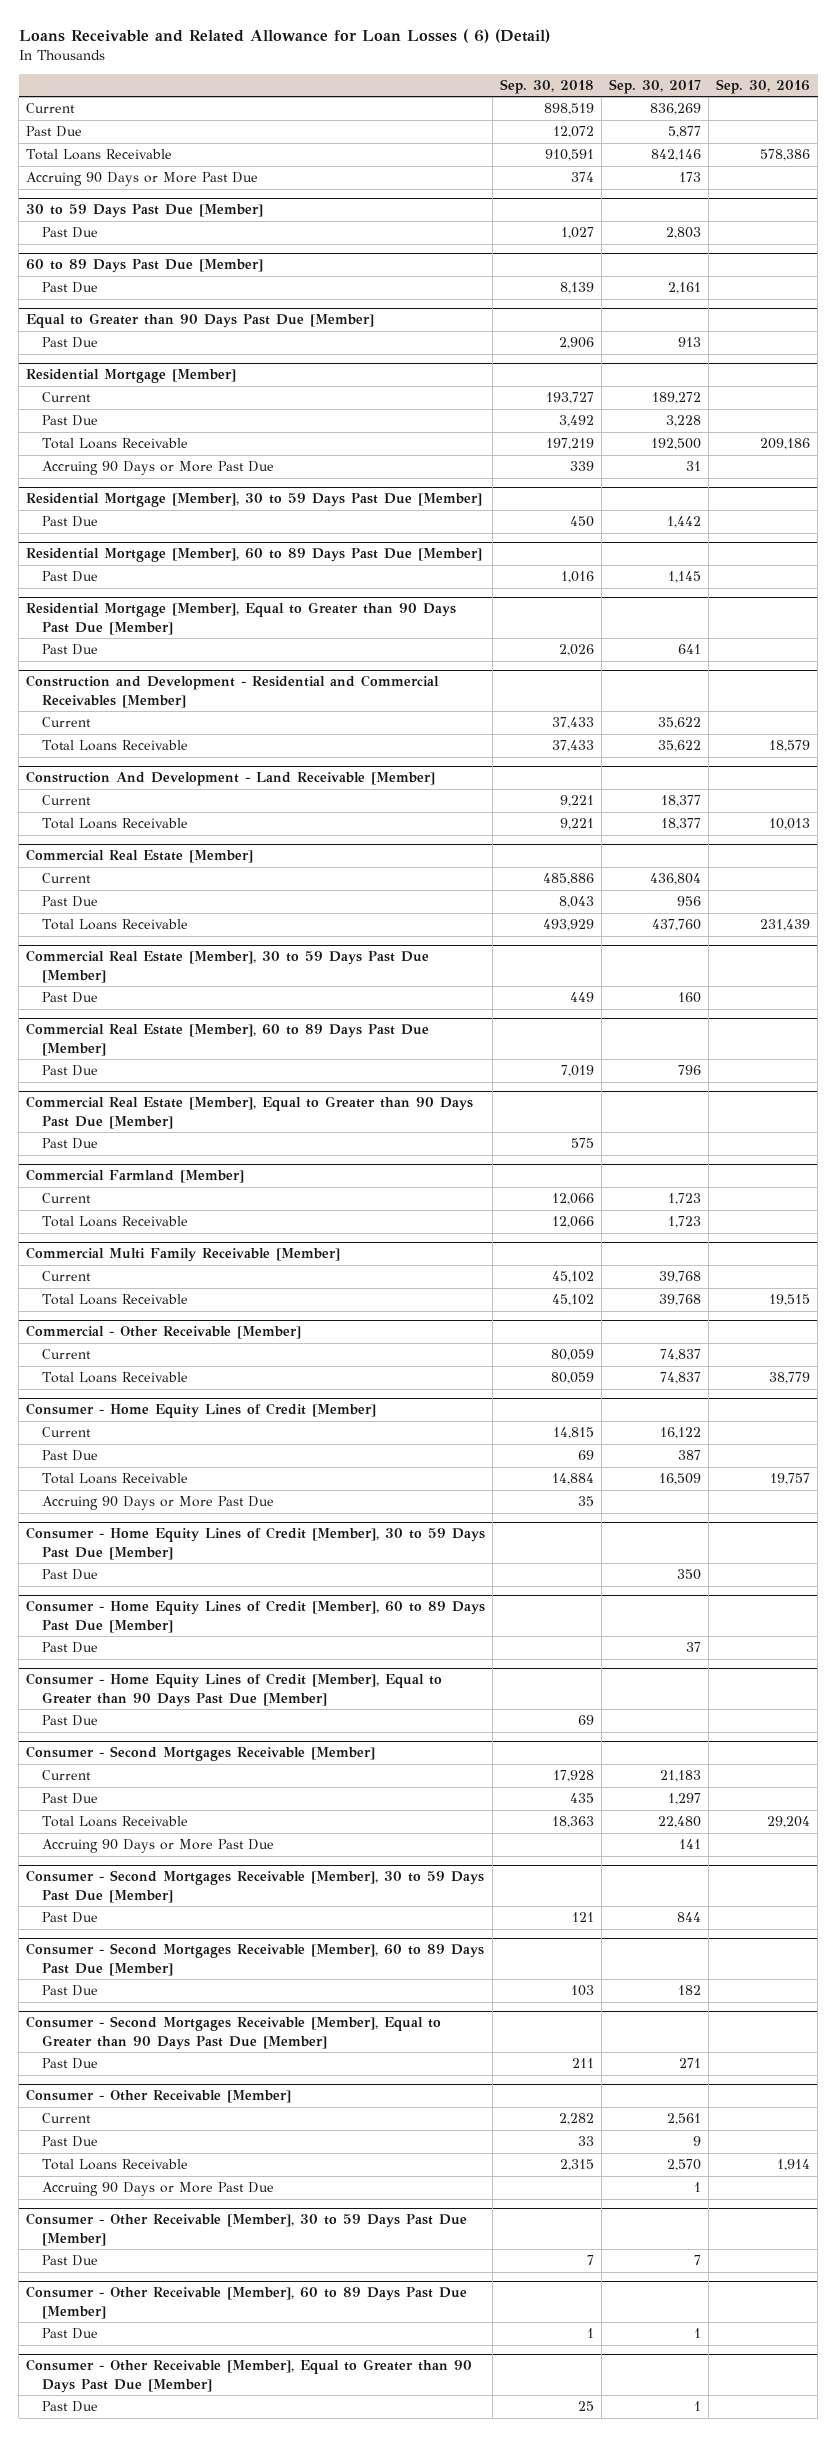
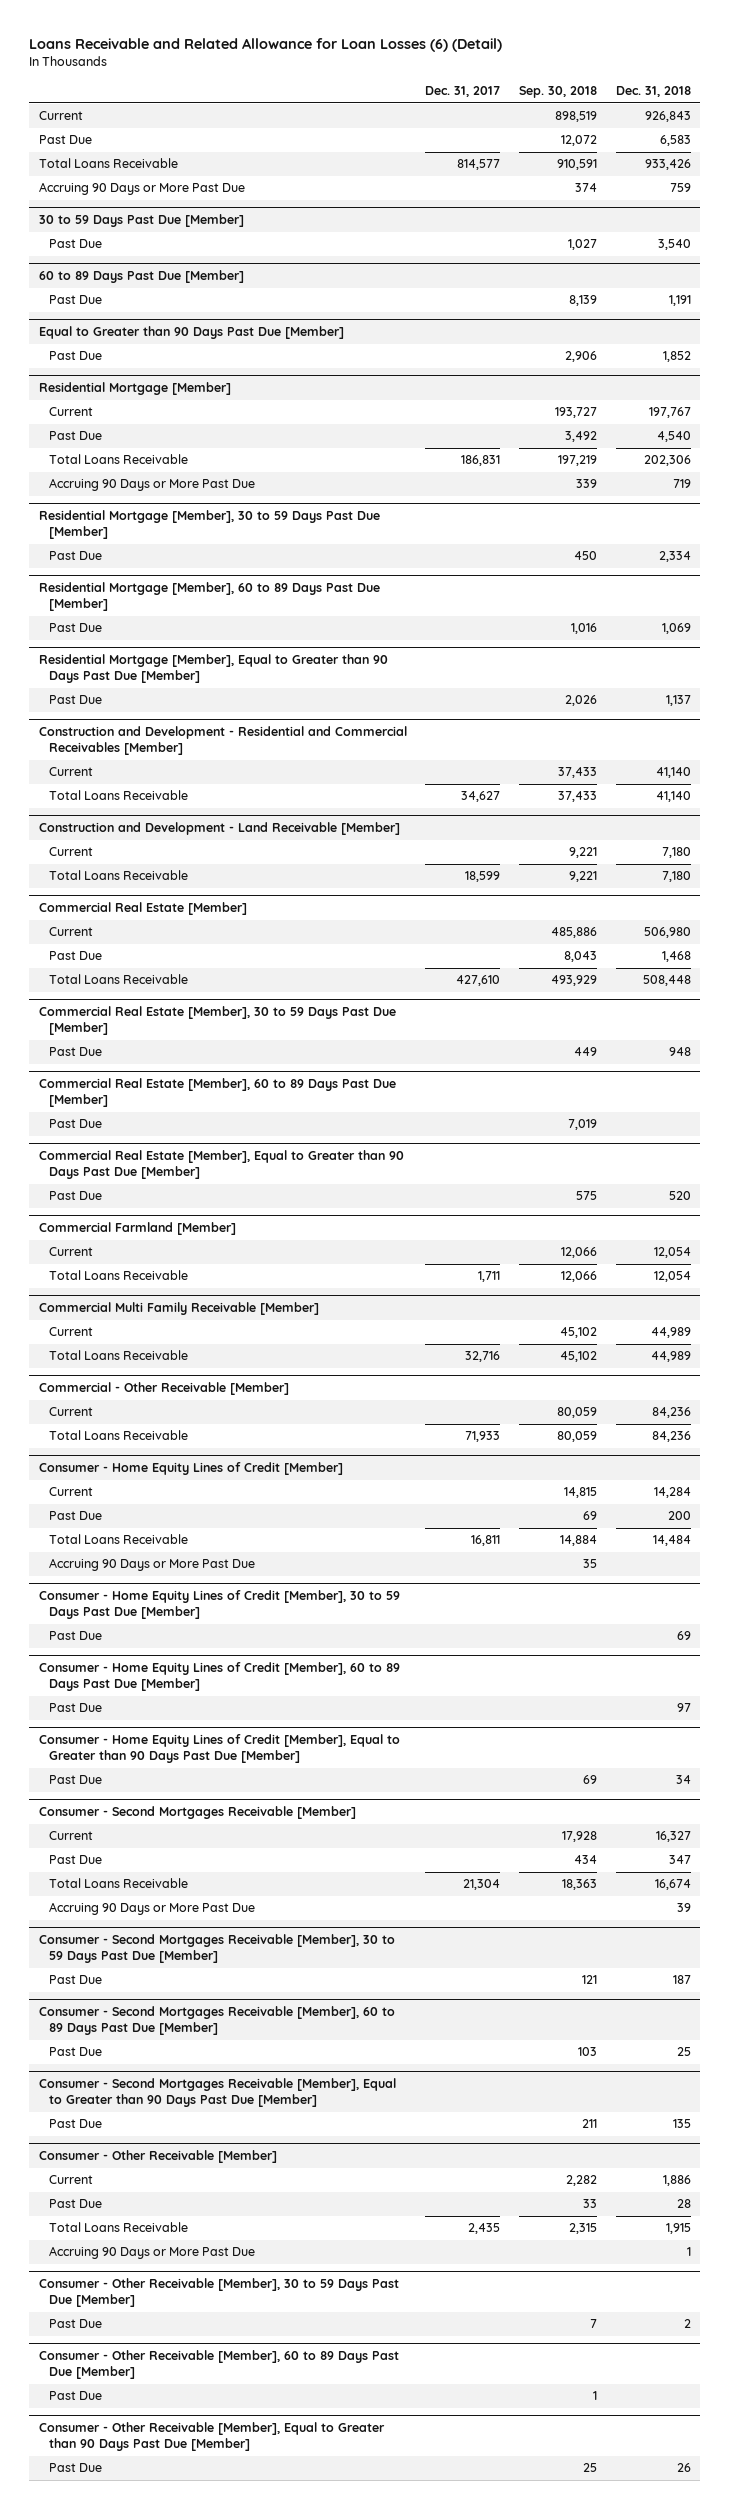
[18,28,550,43] Loans Receivable and Related Allowance for Loan Losses ( 6) (Detail) -> [29,37,503,52] Loans Receivable and Related Allowance for Loan Losses (6) (Detail)
[609,78,702,94] Sep. 30, 2017 -> none
[716,78,811,94] Sep. 30, 2016 -> none
none -> [425,86,501,98] Dec. 31, 2017
none -> [615,86,691,98] Dec. 31, 2018
[26,771,436,787] Construction And Development - Land Receivable [Member] -> [38,822,400,836] Construction and Development - Land Receivable [Member]
[570,1793,595,1804] 435 -> [574,1855,598,1865] 434

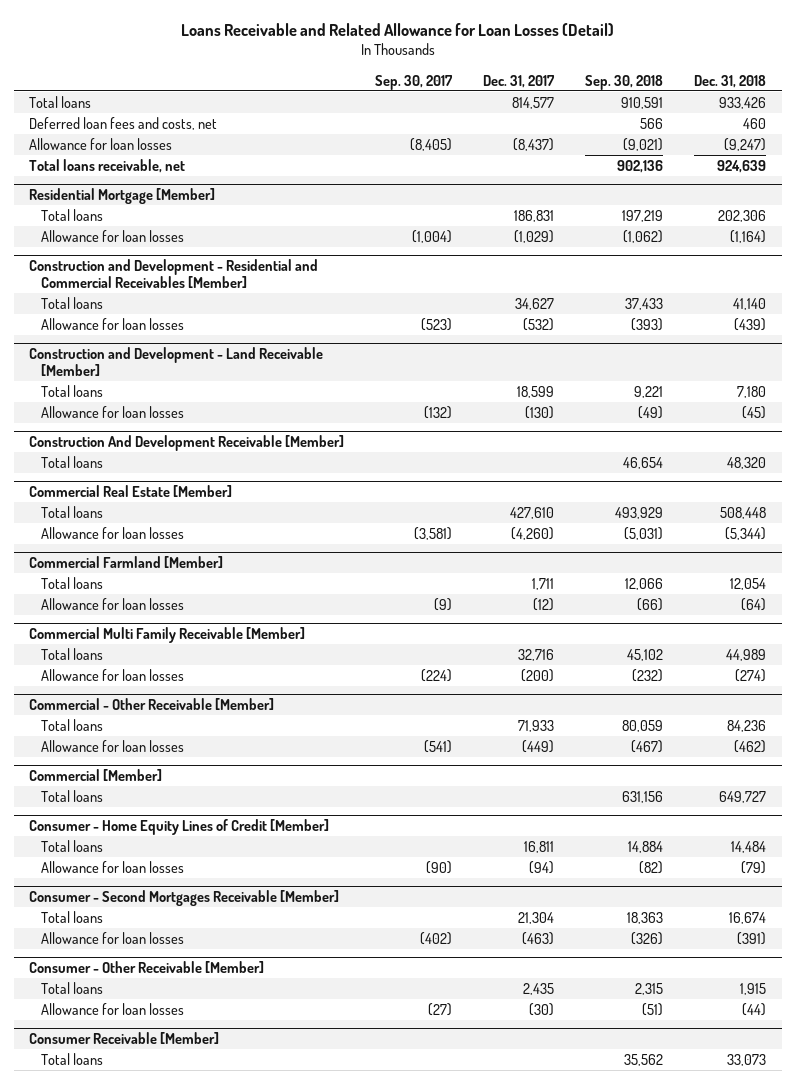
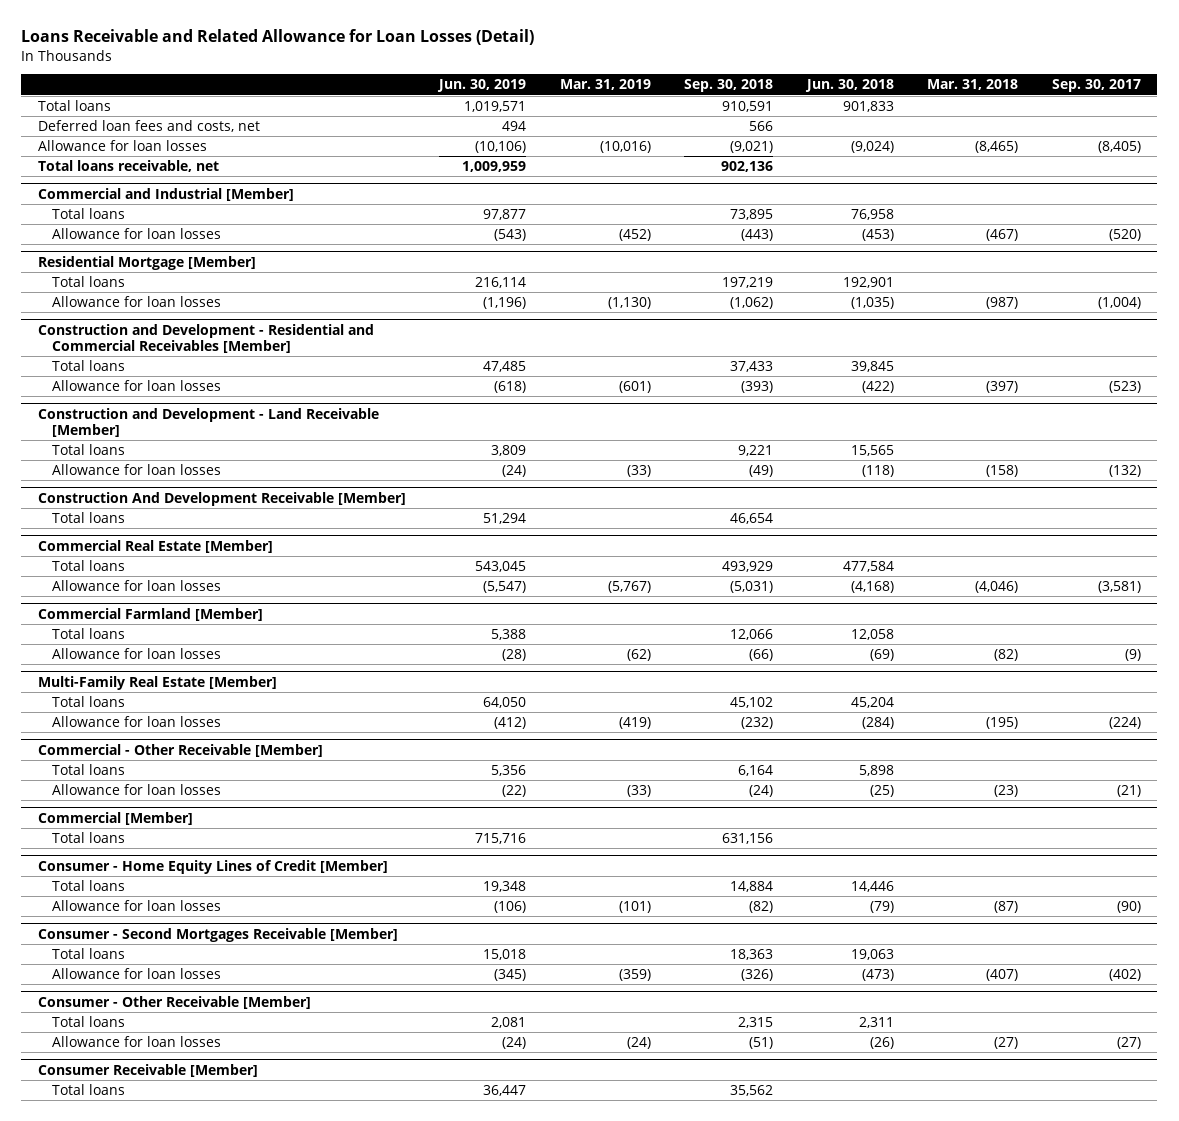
[483,74,556,88] Dec. 31, 2017 -> none
[694,74,767,88] Dec. 31, 2018 -> none
none -> [437,79,527,93] Jun. 30, 2019
none -> [559,79,651,91] Mar. 31, 2019
none -> [804,79,894,93] Jun. 30, 2018
none -> [927,79,1019,91] Mar. 31, 2018
none -> [37,187,294,201] Commercial and Industrial [Member]
none -> [51,207,125,219] Total loans
none -> [51,227,221,239] Allowance for loan losses
[29,627,306,644] Commercial Multi Family Receivable [Member] -> none
none -> [37,675,277,690] Multi-Family Real Estate [Member]
[622,719,664,732] 80,059 -> [738,764,774,776] 6,164
[424,739,453,753] (541) -> [1116,784,1141,797] (21)
[631,739,664,753] (467) -> [749,784,774,797] (24)

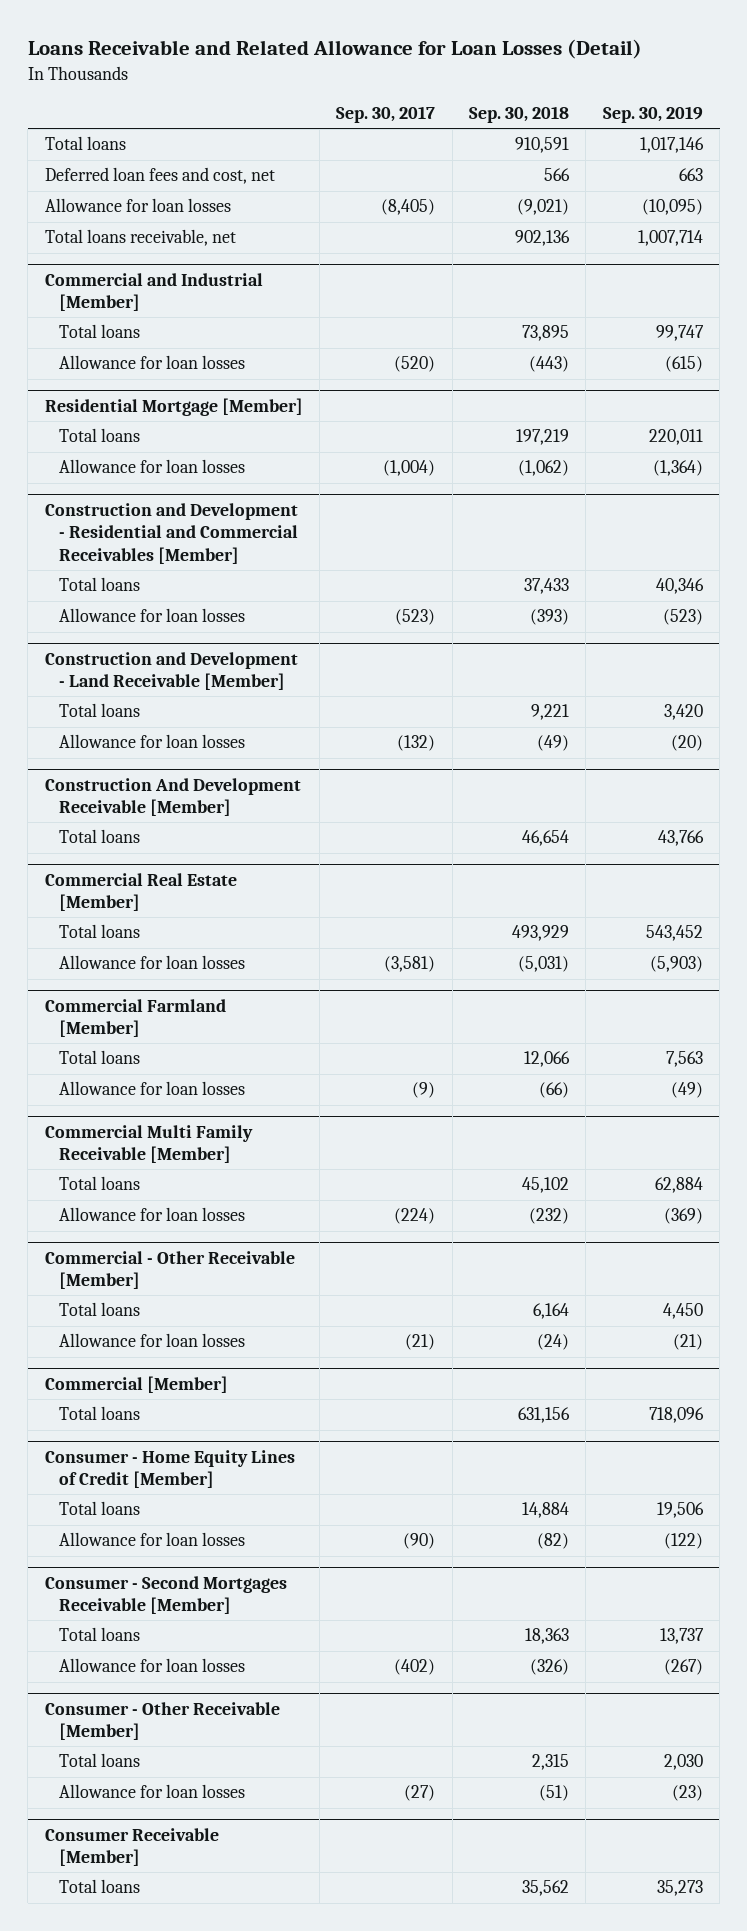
[437,79,527,93] Jun. 30, 2019 -> none
[559,79,651,91] Mar. 31, 2019 -> none
[804,79,894,93] Jun. 30, 2018 -> none
[927,79,1019,91] Mar. 31, 2018 -> none
none -> [602,105,703,123] Sep. 30, 2019
[37,119,260,132] Deferred loan fees and costs, net -> [44,167,275,185] Deferred loan fees and cost, net
[37,675,277,690] Multi-Family Real Estate [Member] -> none
none -> [44,1124,253,1164] Commercial Multi Family Receivable [Member]

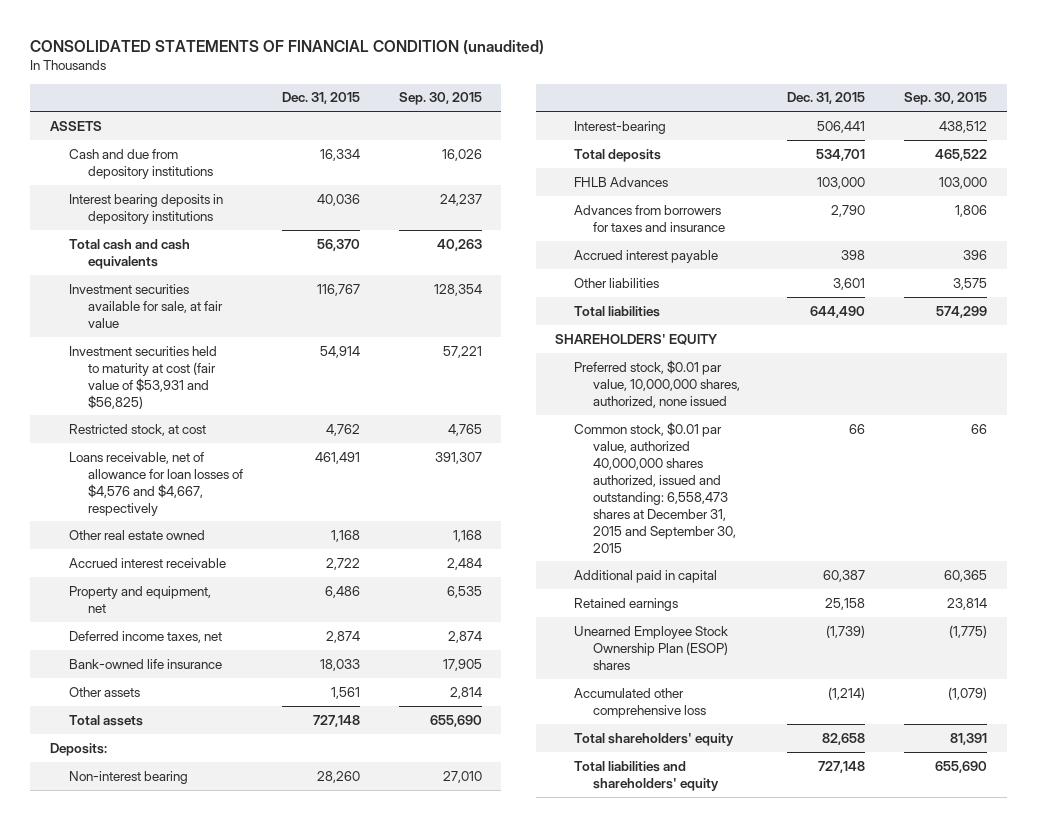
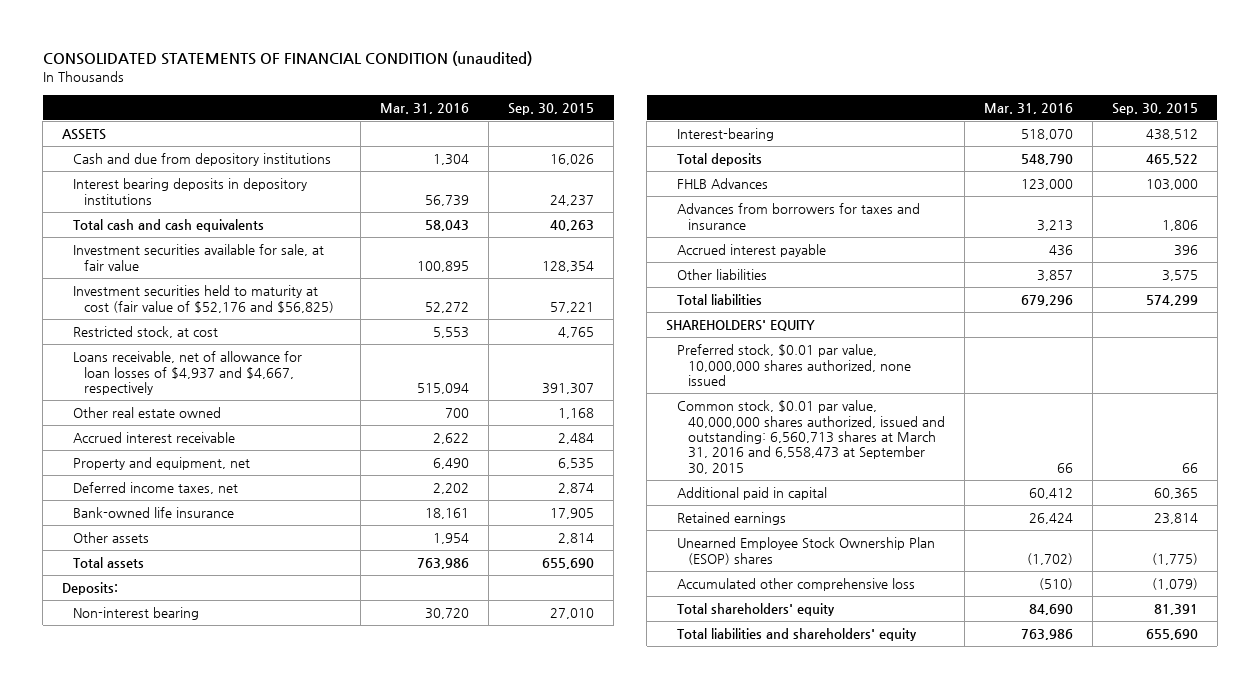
[281,92,360,105] Dec. 31, 2015 -> none
none -> [380,102,470,114] Mar. 31, 2016
[68,345,217,409] Investment securities held to maturity at cost (fair value of $53,931 and $56,825) -> [73,285,335,313] Investment securities held to maturity at cost (fair value of $52,176 and $56,825)
[68,451,243,516] Loans receivable, net of allowance for loan losses of $4,576 and $4,667, respectively -> [73,351,303,396] Loans receivable, net of allowance for loan losses of $4,937 and $4,667, respectively
[573,359,740,408] Preferred stock, $0.01 par value, 10,000,000 shares, authorized, none issued -> [676,344,911,387] Preferred stock, $0.01 par value, 10,000,000 shares authorized, none issued
[573,421,736,553] Common stock, $0.01 par value, authorized 40,000,000 shares authorized, issued and outstanding: 6,558,473 shares at December 31, 2015 and September 30, 2015 -> [676,400,945,474] Common stock, $0.01 par value, 40,000,000 shares authorized, issued and outstanding: 6,560,713 shares at March 31, 2016 and 6,558,473 at September 30, 2015

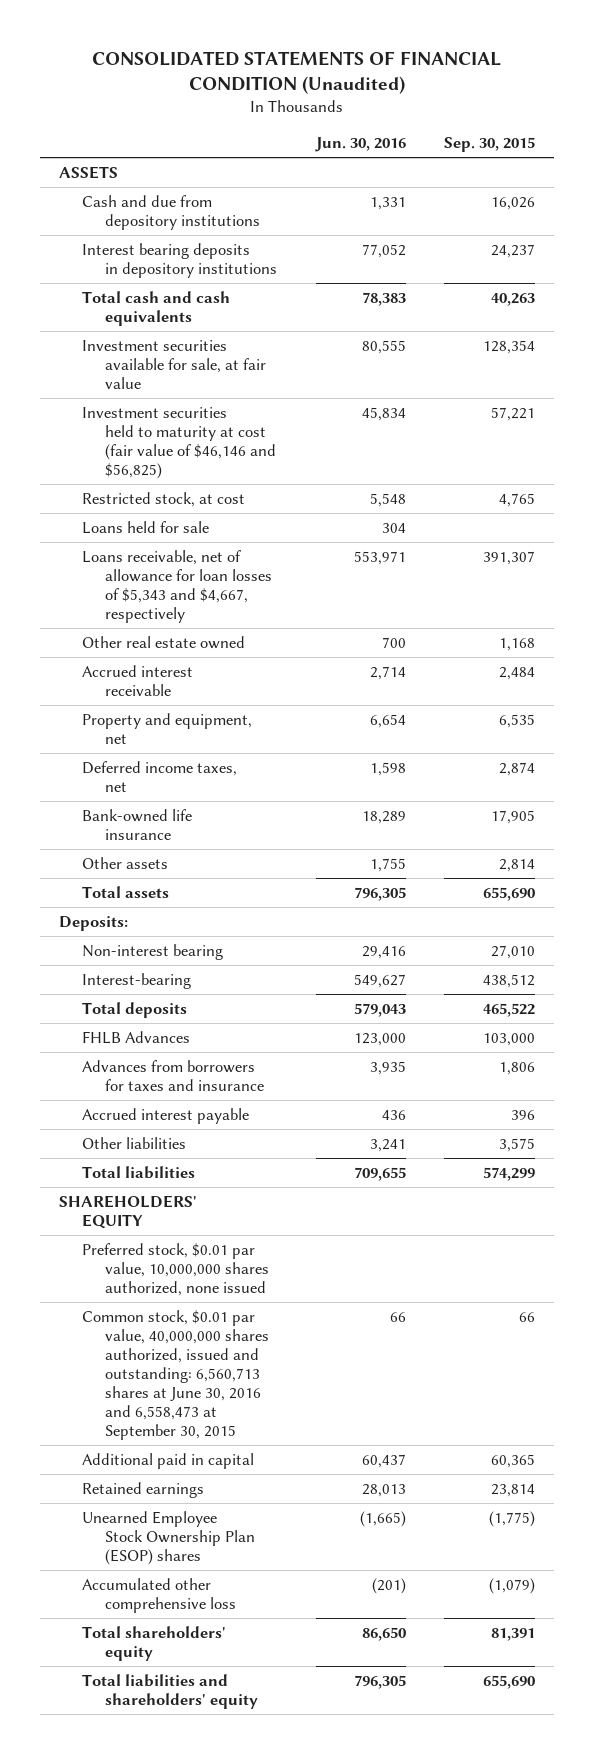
[42,51,532,67] CONSOLIDATED STATEMENTS OF FINANCIAL CONDITION (unaudited) -> [91,51,501,95] CONSOLIDATED STATEMENTS OF FINANCIAL CONDITION (Unaudited)
[380,102,470,114] Mar. 31, 2016 -> none
none -> [314,137,406,153] Jun. 30, 2016
[73,285,335,313] Investment securities held to maturity at cost (fair value of $52,176 and $56,825) -> [82,406,277,479] Investment securities held to maturity at cost (fair value of $46,146 and $56,825)
none -> [82,520,210,534] Loans held for sale
[73,351,303,396] Loans receivable, net of allowance for loan losses of $4,937 and $4,667, respectively -> [82,549,273,623] Loans receivable, net of allowance for loan losses of $5,343 and $4,667, respectively
[676,400,945,474] Common stock, $0.01 par value, 40,000,000 shares authorized, issued and outstanding: 6,560,713 shares at March 31, 2016 and 6,558,473 at September 30, 2015 -> [82,1309,270,1440] Common stock, $0.01 par value, 40,000,000 shares authorized, issued and outstanding: 6,560,713 shares at June 30, 2016 and 6,558,473 at September 30, 2015

